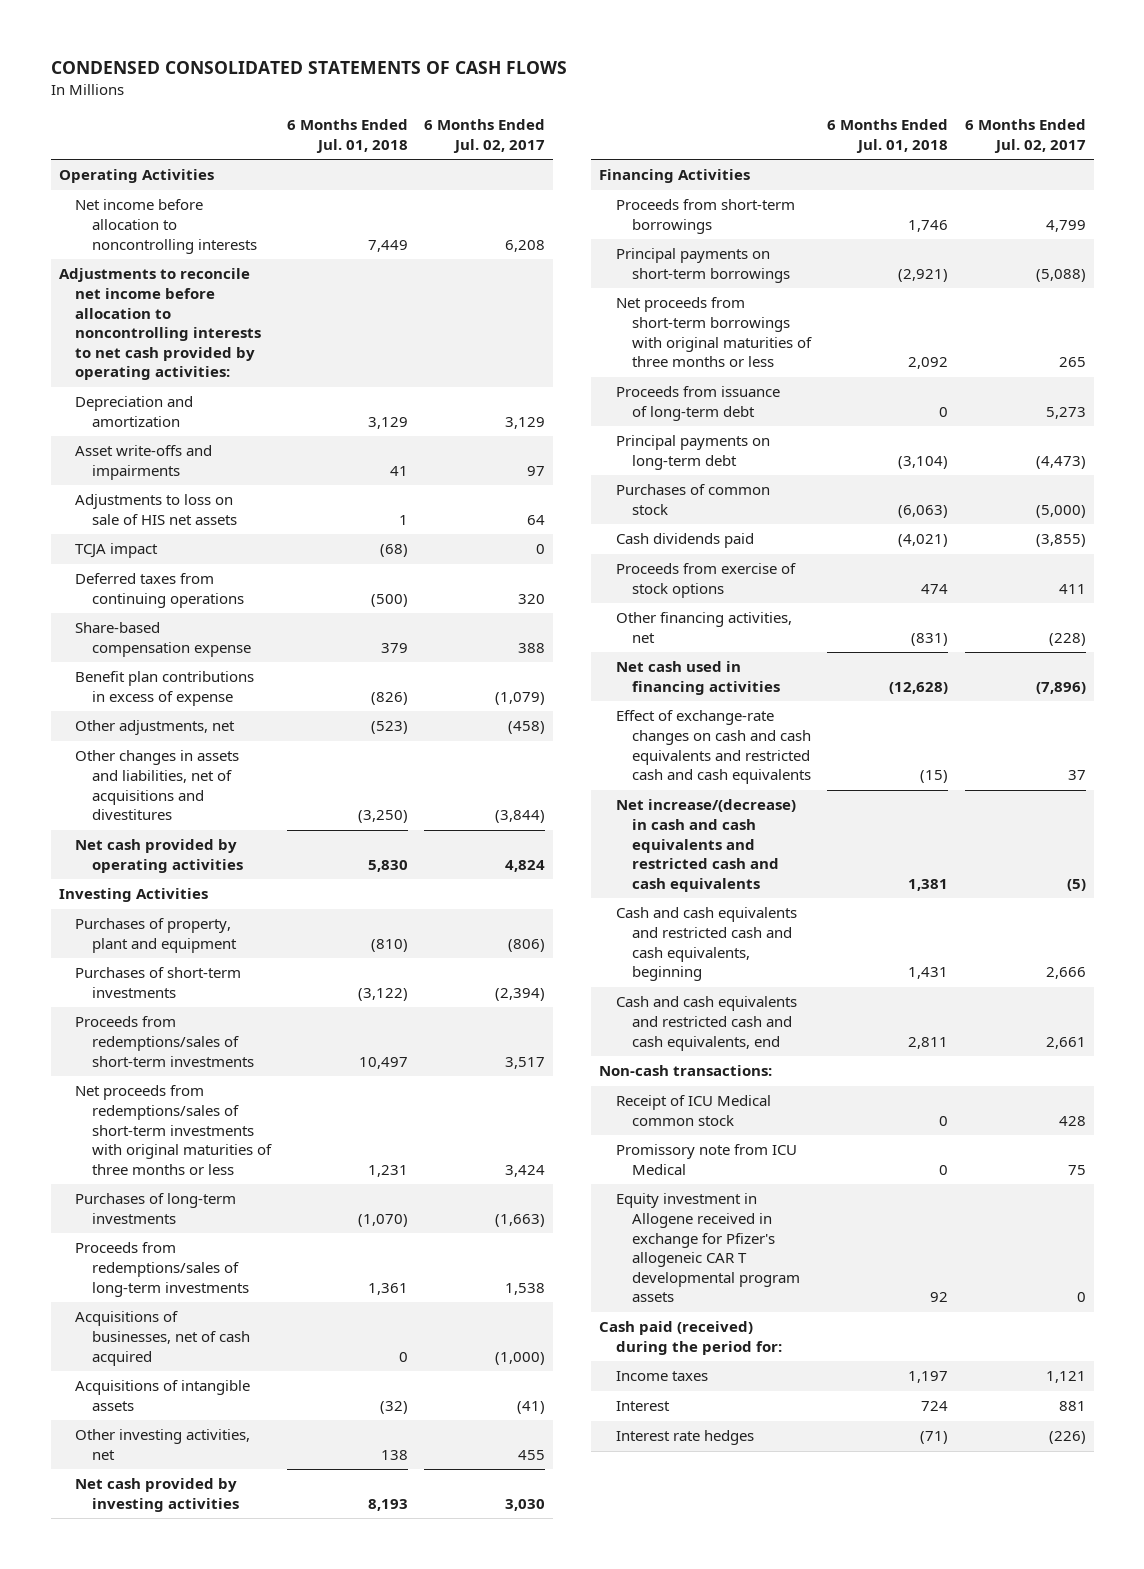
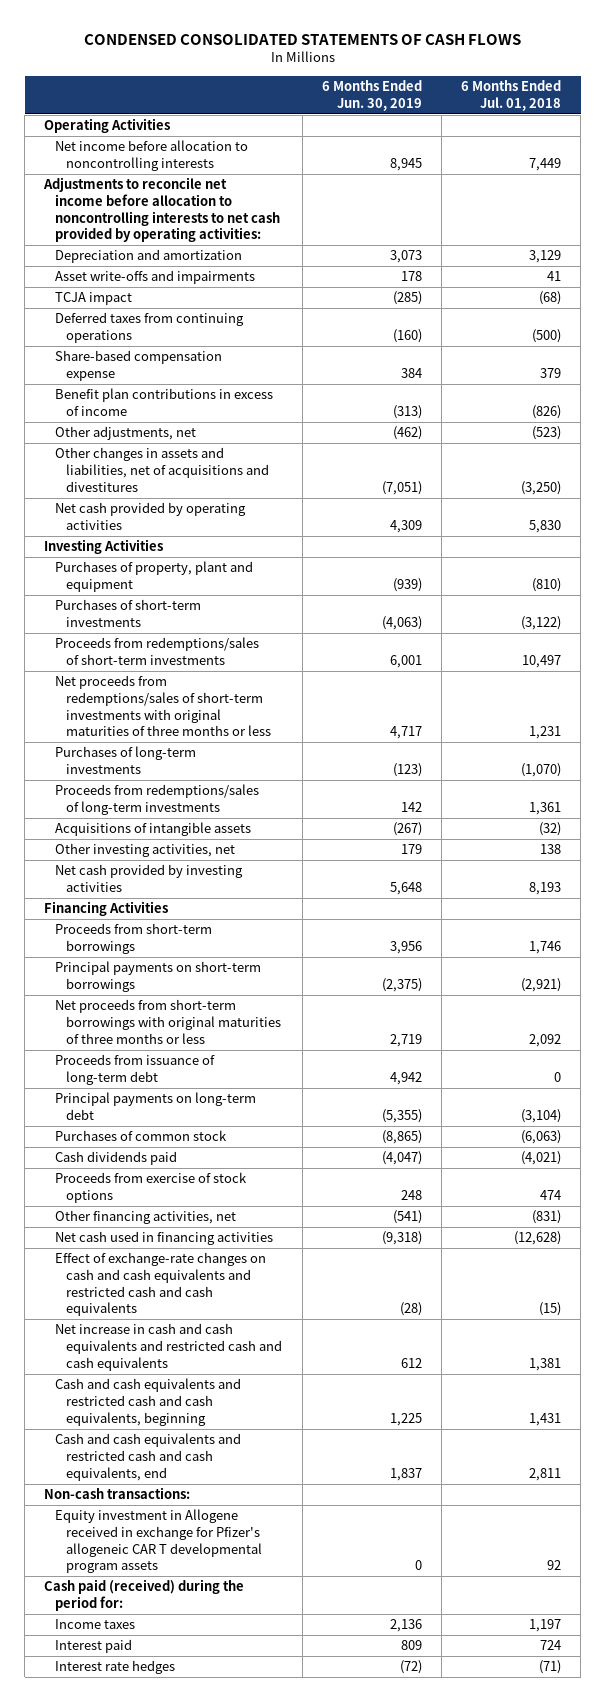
[424,119,546,153] 6 Months Ended Jul. 02, 2017 -> none
none -> [321,80,422,111] 6 Months Ended Jun. 30, 2019
[75,494,237,525] Adjustments to loss on sale of HIS net assets -> none
[75,671,255,706] Benefit plan contributions in excess of expense -> [55,388,274,417] Benefit plan contributions in excess of income
[75,1311,250,1366] Acquisitions of businesses, net of cash acquired -> none
[615,799,796,892] Net increase/(decrease) in cash and cash equivalents and restricted cash and cash equivalents -> [55,1323,283,1371] Net increase in cash and cash equivalents and restricted cash and cash equivalents
[615,1095,771,1126] Receipt of ICU Medical common stock -> none
[615,1144,797,1175] Promissory note from ICU Medical -> none
[615,1401,670,1412] Interest -> [55,1639,133,1654] Interest paid

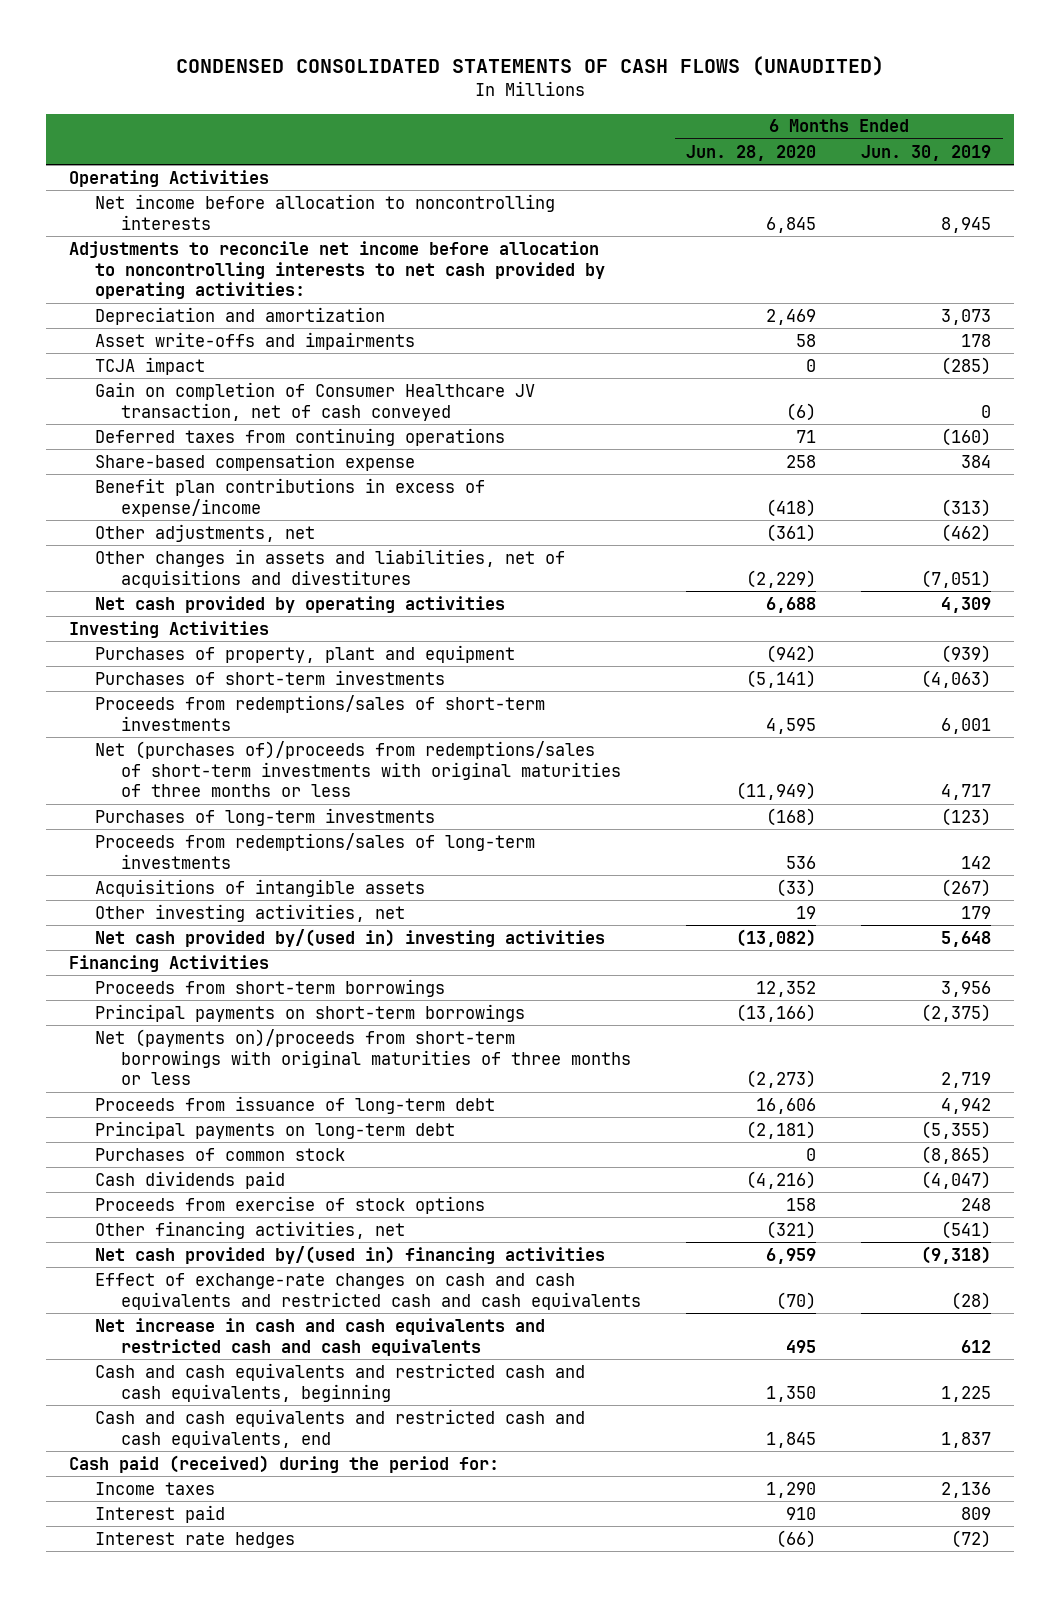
[83,33,521,45] CONDENSED CONSOLIDATED STATEMENTS OF CASH FLOWS -> [176,56,885,77] CONDENSED CONSOLIDATED STATEMENTS OF CASH FLOWS (UNAUDITED)
[460,80,561,111] 6 Months Ended Jul. 01, 2018 -> none
none -> [686,144,817,161] Jun. 28, 2020
none -> [95,381,536,421] Gain on completion of Consumer Healthcare JV transaction, net of cash conveyed
[55,388,274,417] Benefit plan contributions in excess of income -> [95,477,486,517] Benefit plan contributions in excess of expense/income
[55,675,272,737] Net proceeds from redemptions/sales of short-term investments with original maturities of three months or less -> [95,740,622,798] Net (purchases of)/proceeds from redemptions/sales of short-term investments with original maturities of three months or less
[55,864,244,893] Net cash provided by investing activities -> [95,928,606,947] Net cash provided by/(used in) investing activities
[55,999,282,1044] Net proceeds from short-term borrowings with original maturities of three months or less -> [95,1028,632,1086] Net (payments on)/proceeds from short-term borrowings with original maturities of three months or less
[55,1231,274,1246] Net cash used in financing activities -> [95,1245,606,1264] Net cash provided by/(used in) financing activities
[44,1487,191,1500] Non-cash transactions: -> none
[55,1509,263,1574] Equity investment in Allogene received in exchange for Pfizer's allogeneic CAR T developmental program assets -> none

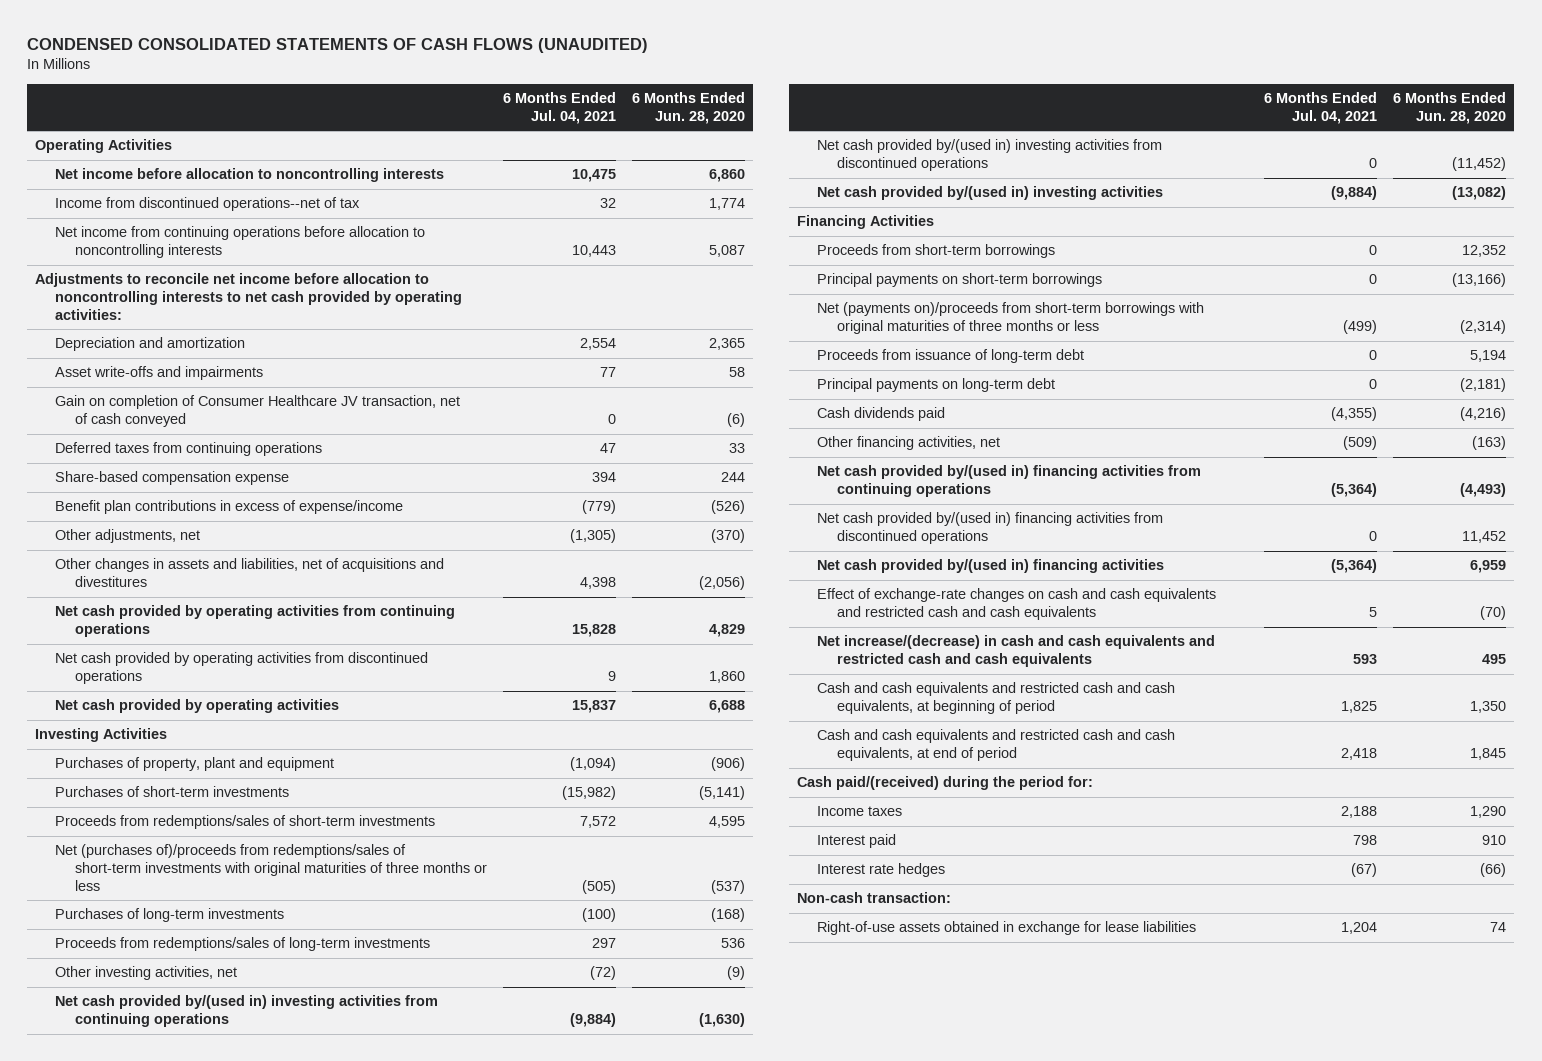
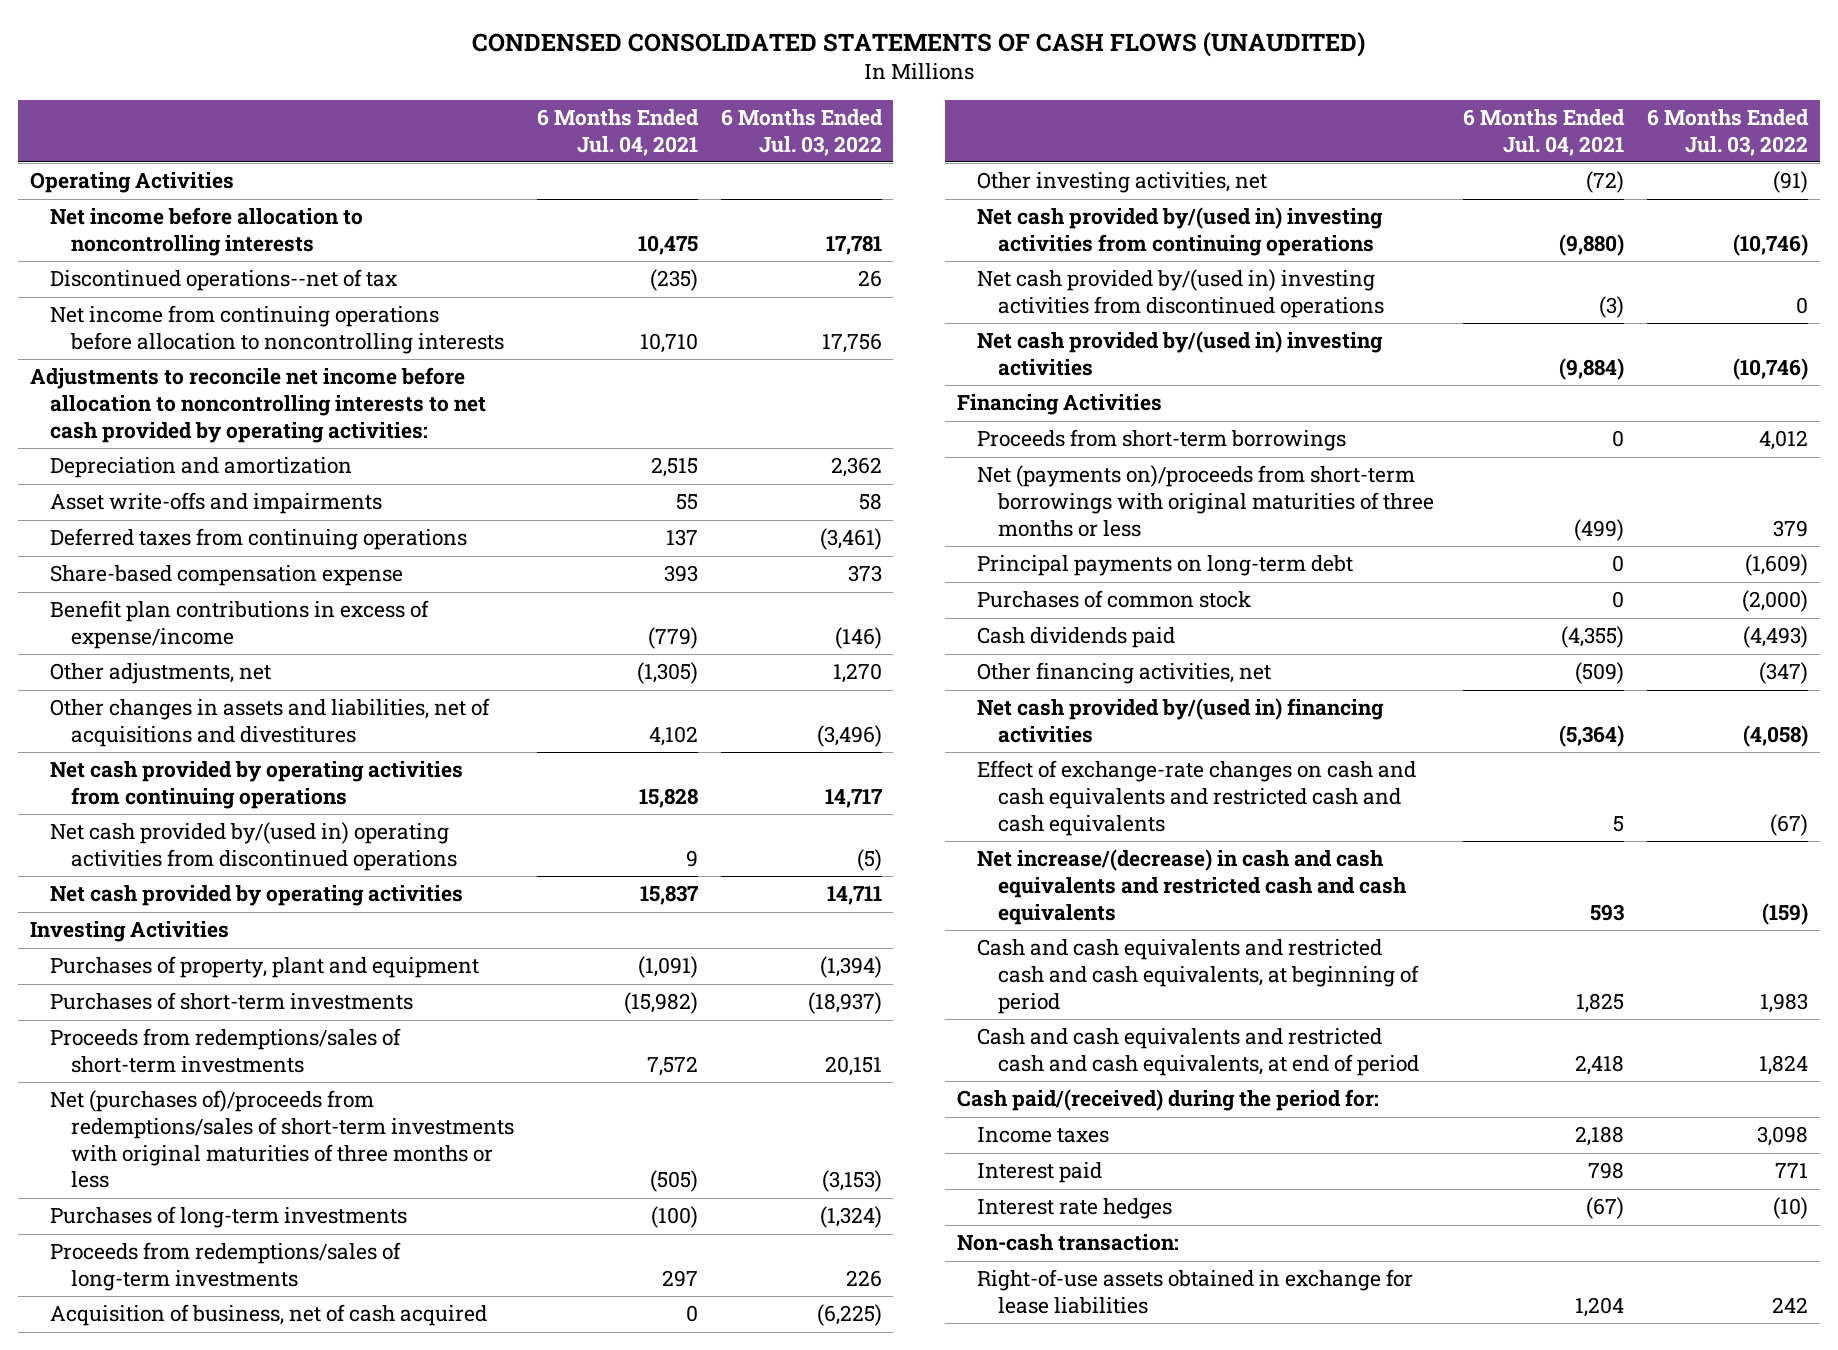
[631,91,745,124] 6 Months Ended Jun. 28, 2020 -> none
none -> [720,108,883,156] 6 Months Ended Jul. 03, 2022
[55,197,361,212] Income from discontinued operations--net of tax -> [50,269,398,292] Discontinued operations--net of tax
[599,198,616,209] 32 -> [649,269,698,292] (235)
[571,245,616,258] 10,443 -> [639,332,698,353] 10,710
[55,395,461,428] Gain on completion of Consumer Healthcare JV transaction, net of cash conveyed -> none
[579,338,616,351] 2,554 -> [650,457,698,478] 2,515
[599,367,616,378] 77 -> [675,494,698,511] 55
[599,443,616,454] 47 -> [665,529,698,547] 137
[591,472,616,483] 394 -> [663,565,698,583] 393
[579,577,616,590] 4,398 -> [648,725,698,746] 4,102
[55,652,429,685] Net cash provided by operating activities from discontinued operations -> [50,822,457,871] Net cash provided by/(used in) operating activities from discontinued operations
[569,757,616,772] (1,094) -> [637,956,698,979] (1,091)
none -> [50,1304,488,1327] Acquisition of business, net of cash acquired
[569,1013,616,1028] (9,884) -> [1559,233,1625,256] (9,880)
[1369,158,1378,169] 0 -> [1599,295,1625,318] (3)
[816,273,1102,288] Principal payments on short-term borrowings -> none
[816,349,1084,364] Proceeds from issuance of long-term debt -> none
none -> [977,590,1252,609] Purchases of common stock
[816,465,1201,498] Net cash provided by/(used in) financing activities from continuing operations -> none
[816,512,1163,545] Net cash provided by/(used in) financing activities from discontinued operations -> none

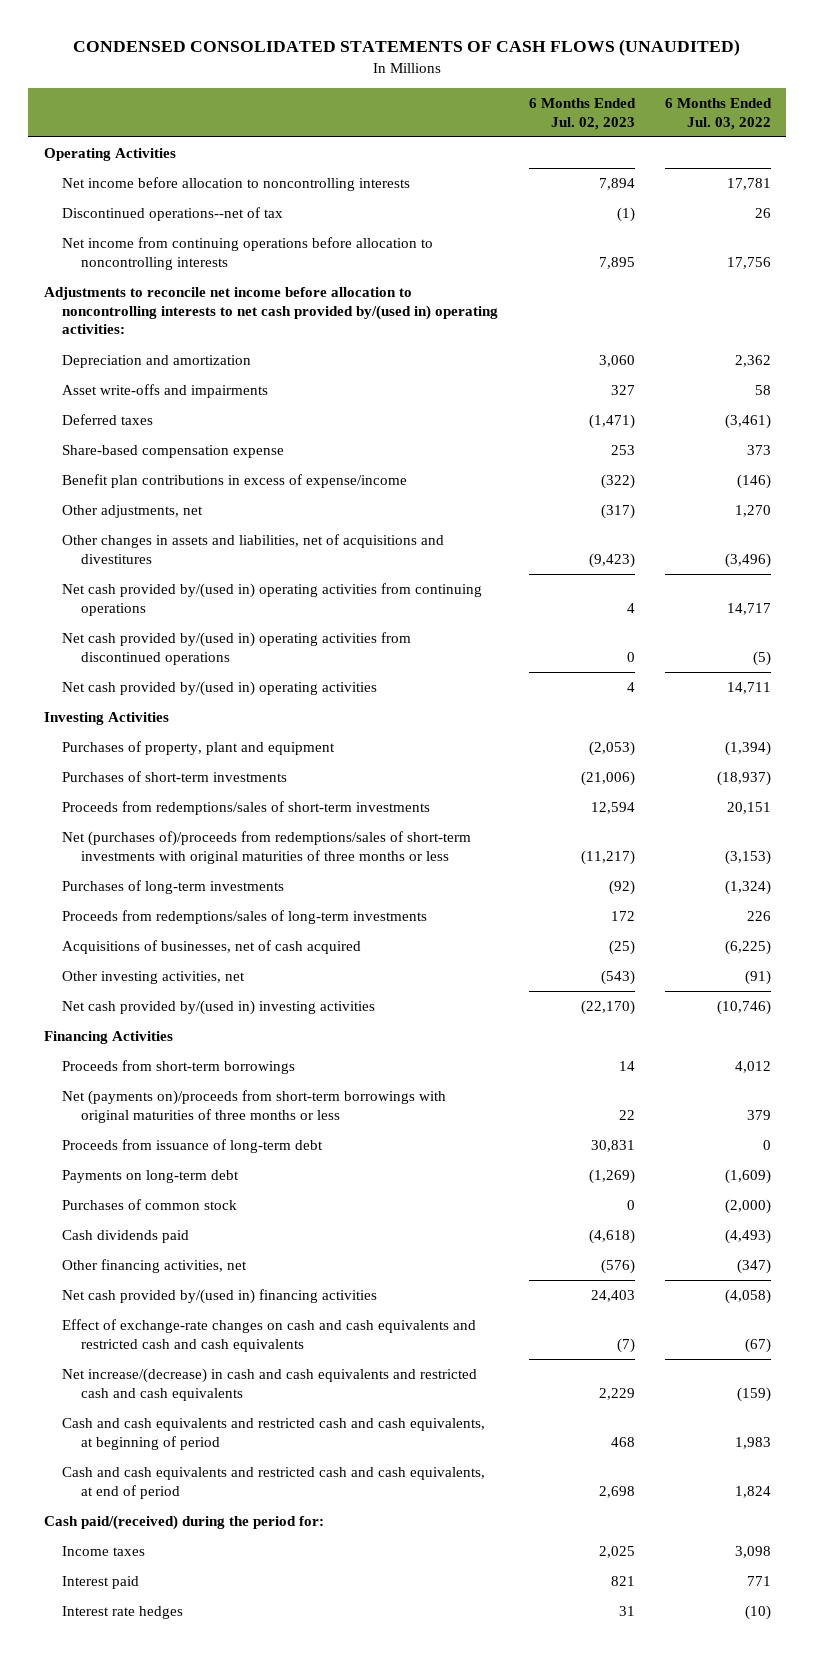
[536,108,699,156] 6 Months Ended Jul. 04, 2021 -> none
none -> [528,97,636,130] 6 Months Ended Jul. 02, 2023
[29,367,487,443] Adjustments to reconcile net income before allocation to noncontrolling interests to net cash provided by operating activities: -> [43,287,499,335] Adjustments to reconcile net income before allocation to noncontrolling interests to net cash provided by/(used in) operating activities:
[50,528,468,551] Deferred taxes from continuing operations -> [62,414,154,426] Deferred taxes
[50,761,464,809] Net cash provided by operating activities from continuing operations -> [62,583,483,616] Net cash provided by/(used in) operating activities from continuing operations
[50,885,464,907] Net cash provided by operating activities -> [62,681,378,697] Net cash provided by/(used in) operating activities
[50,1304,488,1327] Acquisition of business, net of cash acquired -> [62,940,362,955] Acquisitions of businesses, net of cash acquired
[977,207,1384,256] Net cash provided by/(used in) investing activities from continuing operations -> none
[977,269,1384,318] Net cash provided by/(used in) investing activities from discontinued operations -> none
none -> [62,1139,324,1154] Proceeds from issuance of long-term debt
[977,555,1354,577] Principal payments on long-term debt -> [62,1170,240,1184] Payments on long-term debt
[956,1234,1179,1252] Non-cash transaction: -> none
[977,1269,1414,1314] Right-of-use assets obtained in exchange for lease liabilities -> none

